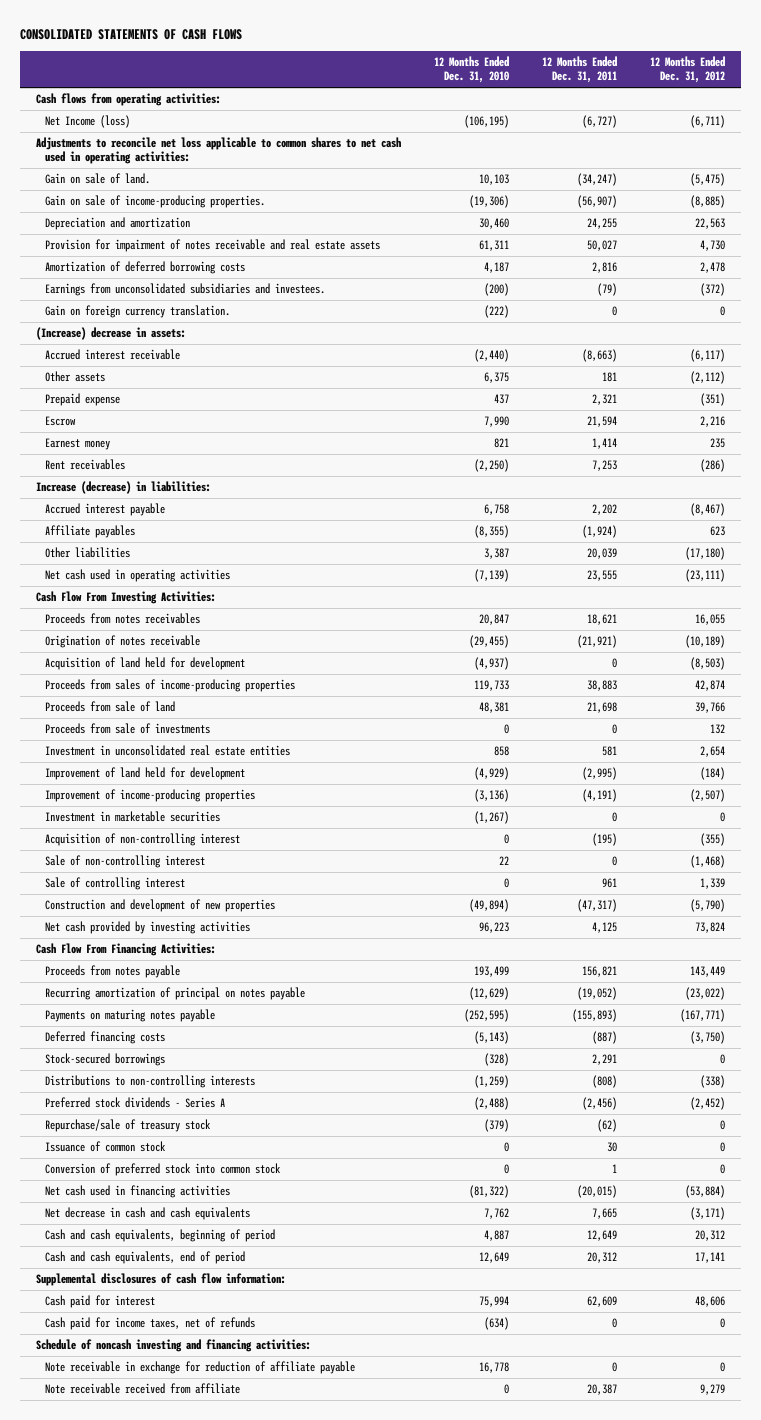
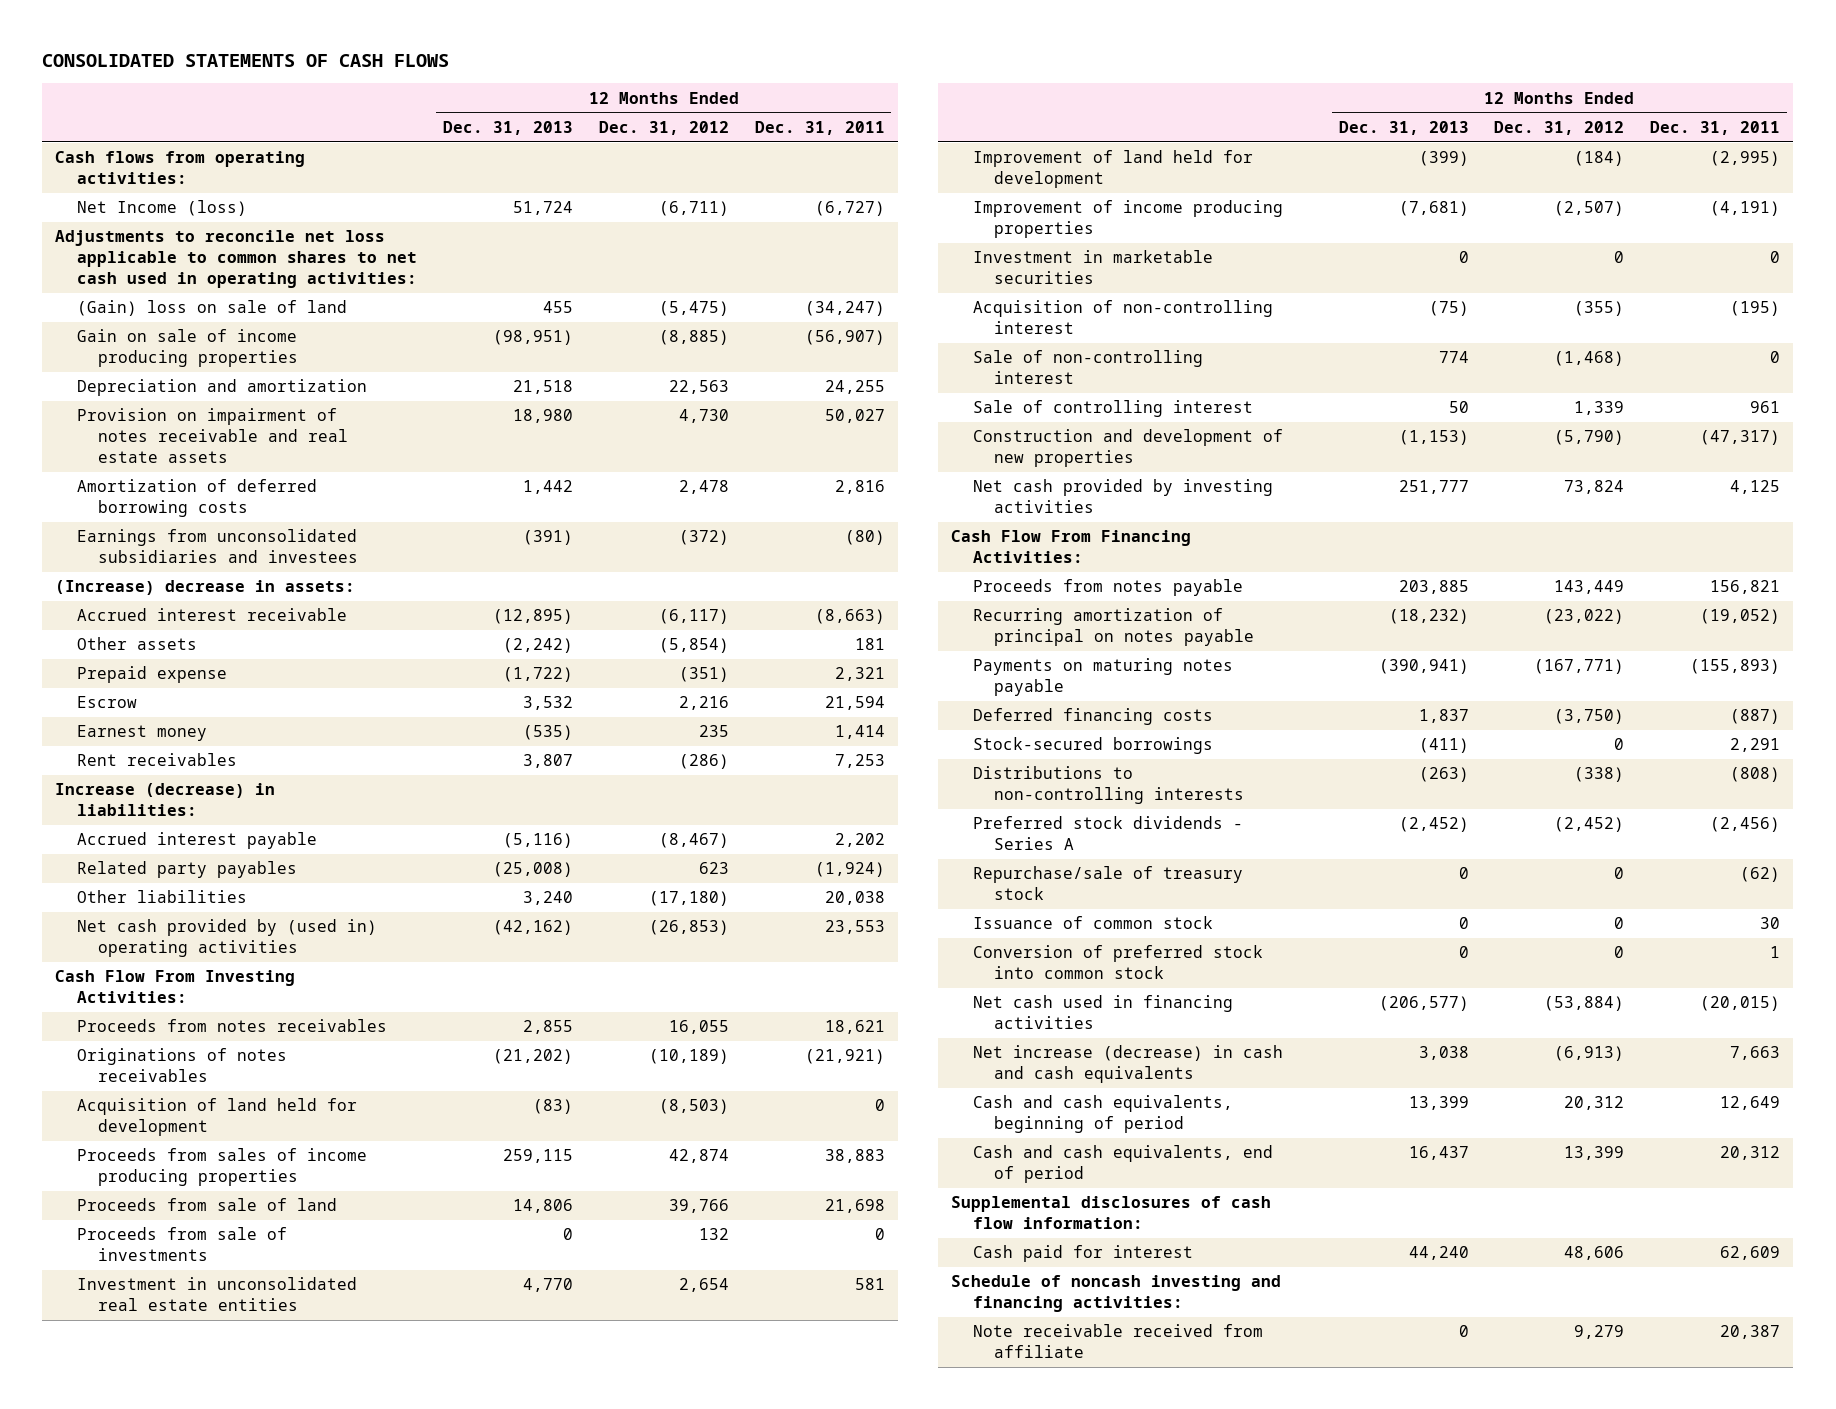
[434,56,510,84] 12 Months Ended Dec. 31, 2010 -> none
none -> [442,120,573,135] Dec. 31, 2013
[44,173,150,185] Gain on sale of land. -> [76,300,347,317] (Gain) loss on sale of land
[44,195,265,209] Gain on sale of income-producing properties. -> [76,329,299,368] Gain on sale of income producing properties
[44,239,380,253] Provision for impairment of notes receivable and real estate assets -> [76,408,349,464] Provision on impairment of notes receivable and real estate assets
[44,305,230,319] Gain on foreign currency translation. -> none
[44,283,325,297] Earnings from unconsolidated subsidiaries and investees. -> [76,529,359,564] Earnings from unconsolidated subsidiaries and investees
[596,283,617,297] (79) -> [844,530,885,546] (80)
[689,371,725,385] (2,112) -> [658,638,729,654] (5,854)
[44,525,135,539] Affiliate payables -> [76,861,297,879] Related party payables
[586,548,617,560] 20,039 -> [824,891,885,906] 20,038
[44,569,230,583] Net cash used in operating activities -> [76,919,377,958] Net cash provided by (used in) operating activities
[586,570,617,582] 23,555 -> [824,920,885,935] 23,553
[684,569,725,583] (23,111) -> [648,920,729,936] (26,853)
[44,635,200,649] Origination of notes receivable -> [76,1048,287,1083] Originations of notes receivables
[44,679,295,693] Proceeds from sales of income-producing properties -> [76,1148,367,1187] Proceeds from sales of income producing properties
[44,789,255,803] Improvement of income-producing properties -> [972,200,1283,239] Improvement of income producing properties
[44,1207,250,1221] Net decrease in cash and cash equivalents -> [972,1045,1283,1084] Net increase (decrease) in cash and cash equivalents
[591,1208,617,1220] 7,665 -> [1730,1046,1781,1061] 7,663
[689,1207,725,1221] (3,171) -> [1554,1046,1625,1062] (6,913)
[694,1252,725,1264] 17,141 -> [1564,1146,1625,1161] 13,399
[44,1317,255,1331] Cash paid for income taxes, net of refunds -> none
[44,1361,355,1375] Note receivable in exchange for reduction of affiliate payable -> none

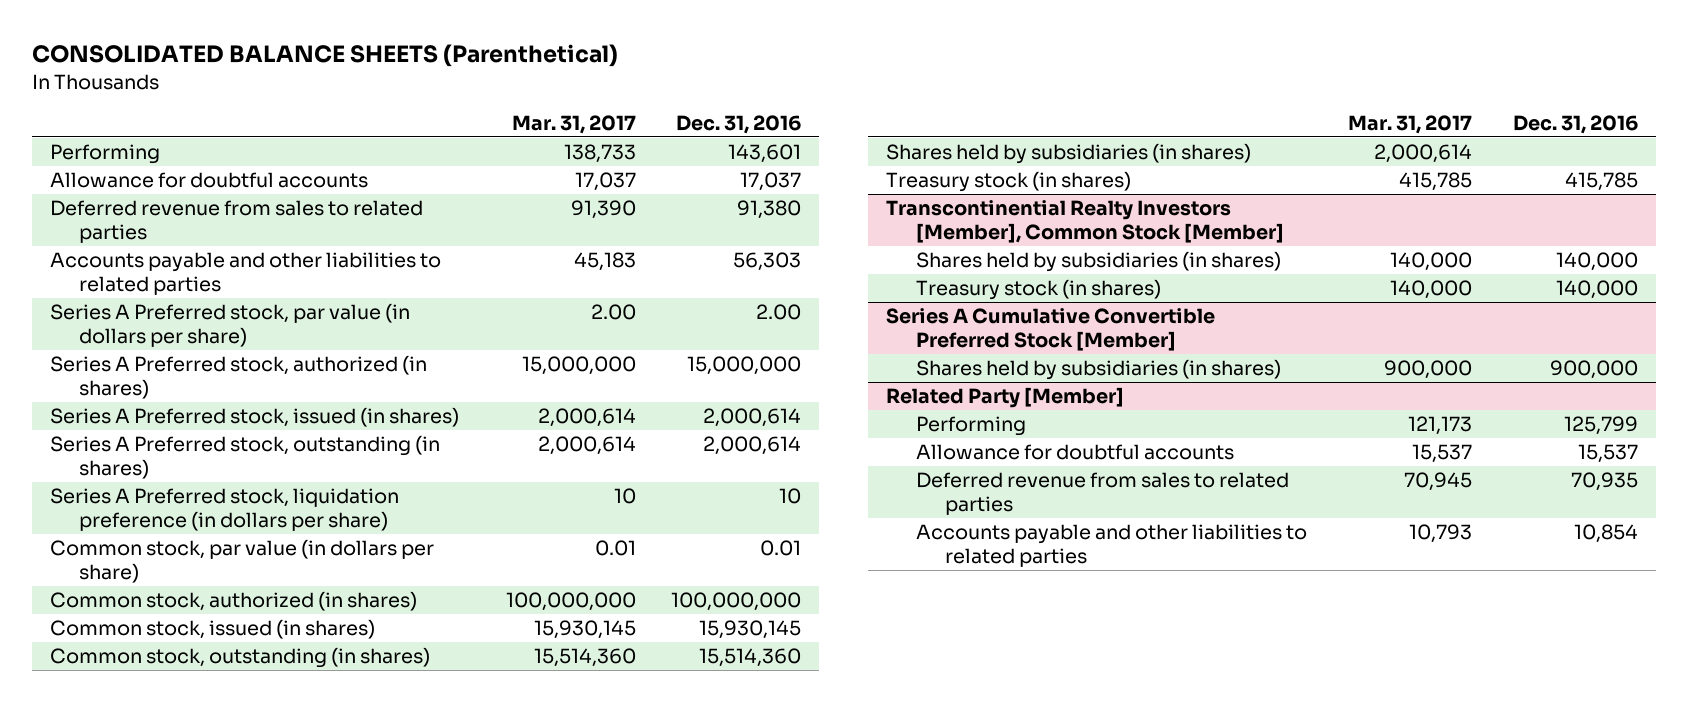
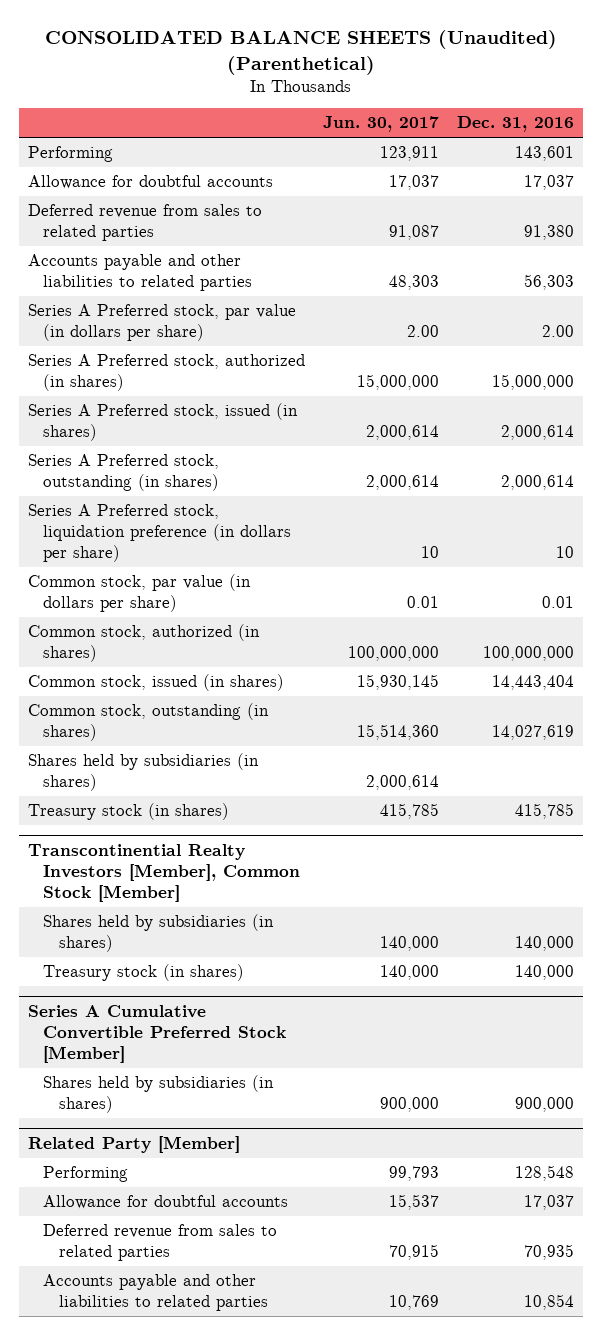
[31,44,618,68] CONSOLIDATED BALANCE SHEETS (Parenthetical) -> [45,30,558,75] CONSOLIDATED BALANCE SHEETS (Unaudited) (Parenthetical)
[511,114,636,134] Mar. 31, 2017 -> none
none -> [323,116,440,133] Jun. 30, 2017
[699,620,802,640] 15,930,145 -> [492,675,575,691] 14,443,404
[699,648,802,668] 15,514,360 -> [492,725,575,741] 14,027,619
[1563,416,1638,436] 125,799 -> [515,1165,575,1182] 128,548
[1577,444,1638,464] 15,537 -> [524,1195,575,1211] 17,037

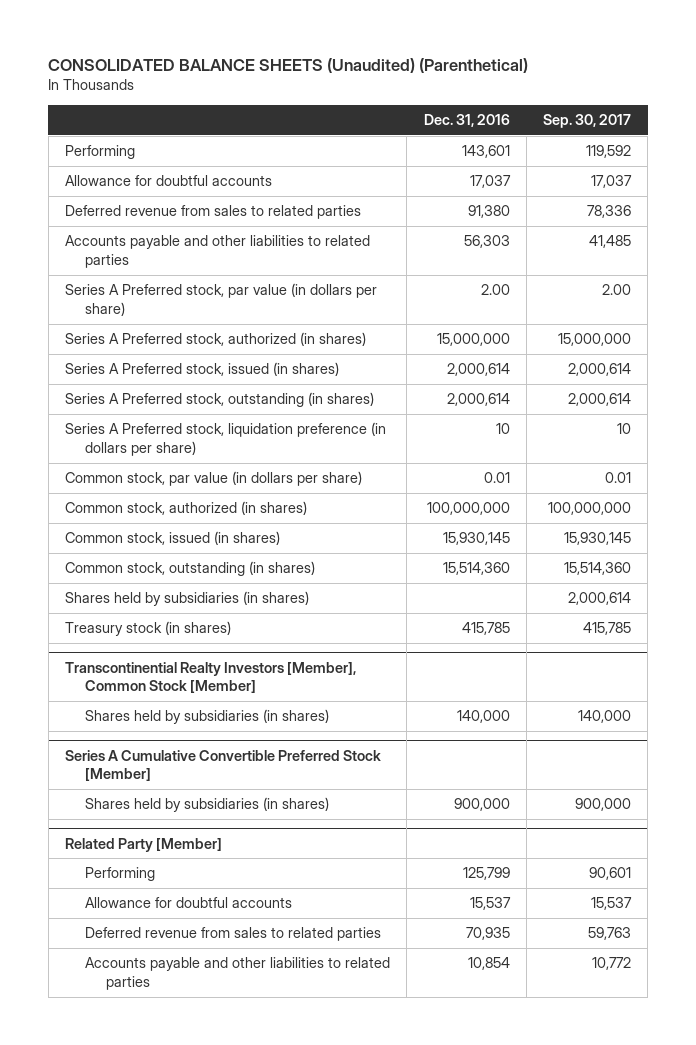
[323,116,440,133] Jun. 30, 2017 -> none
none -> [542,114,631,129] Sep. 30, 2017
[492,675,575,691] 14,443,404 -> [442,532,510,546] 15,930,145
[492,725,575,741] 14,027,619 -> [442,562,510,576] 15,514,360
[43,964,245,982] Treasury stock (in shares) -> none
[515,1165,575,1182] 128,548 -> [462,867,510,881] 125,799
[524,1195,575,1211] 17,037 -> [469,897,511,911] 15,537

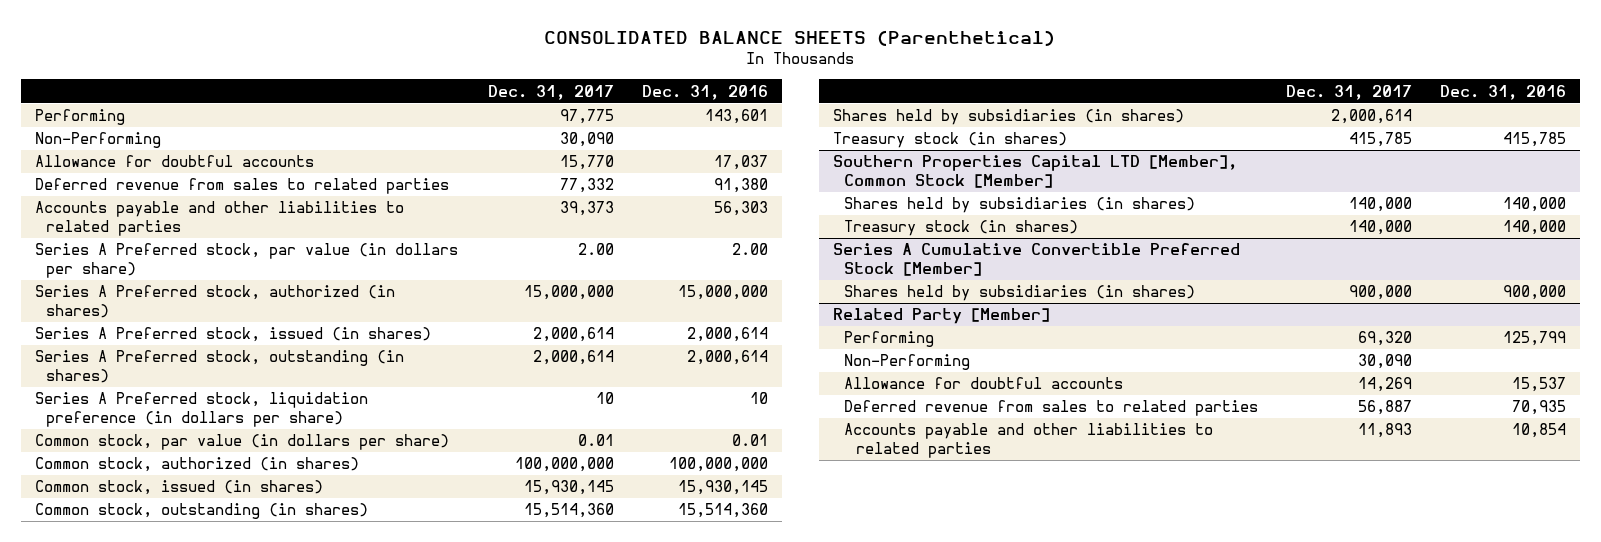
[48,57,529,73] CONSOLIDATED BALANCE SHEETS (Unaudited) (Parenthetical) -> [544,30,1056,47] CONSOLIDATED BALANCE SHEETS (Parenthetical)
[542,114,631,129] Sep. 30, 2017 -> none
none -> [487,84,614,100] Dec. 31, 2017
none -> [34,132,161,149] Non-Performing
[64,661,356,694] Transcontinential Realty Investors [Member], Common Stock [Member] -> none
none -> [832,155,1237,189] Southern Properties Capital LTD [Member], Common Stock [Member]
none -> [844,220,1079,237] Treasury stock (in shares)
none -> [844,354,971,371] Non-Performing

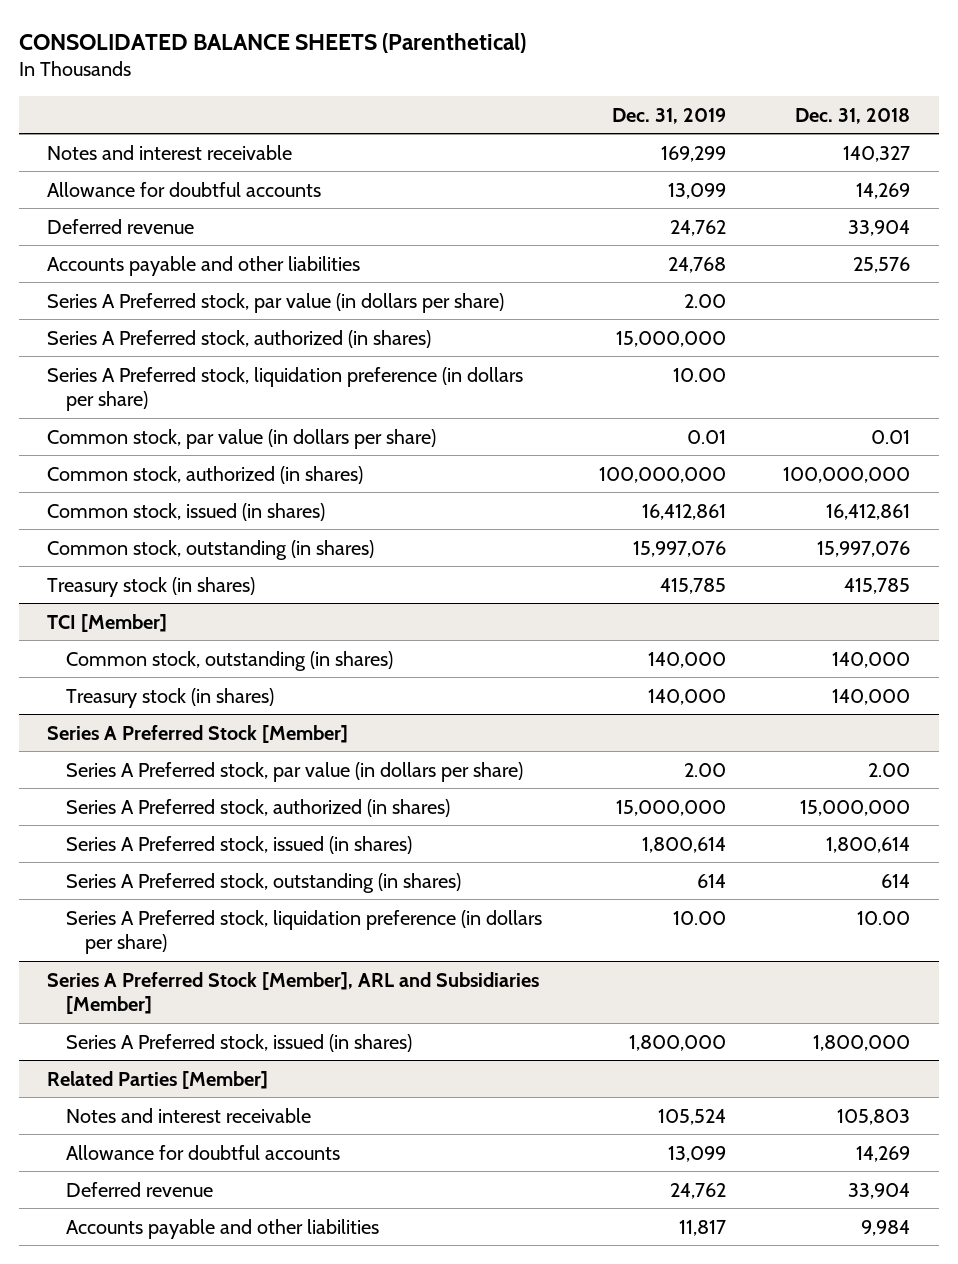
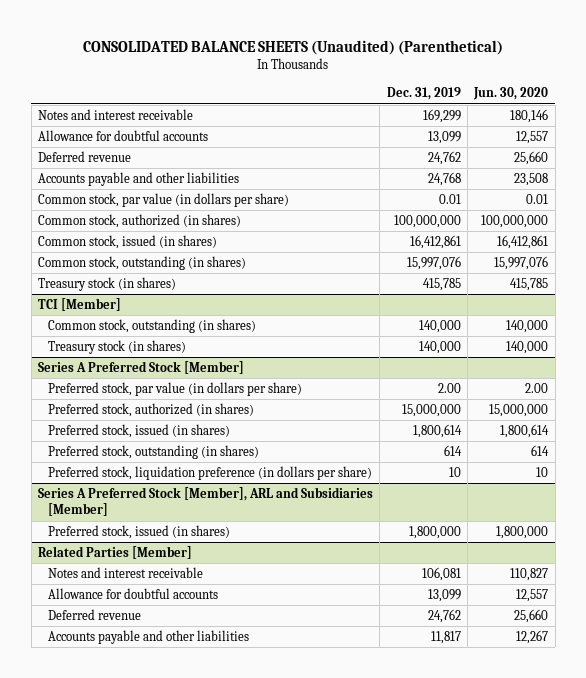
[18,32,526,53] CONSOLIDATED BALANCE SHEETS (Parenthetical) -> [83,39,504,55] CONSOLIDATED BALANCE SHEETS (Unaudited) (Parenthetical)
[795,107,911,124] Dec. 31, 2018 -> none
none -> [473,87,549,101] Jun. 30, 2020
[47,292,505,313] Series A Preferred stock, par value (in dollars per share) -> none
[47,329,432,348] Series A Preferred stock, authorized (in shares) -> none
[47,366,524,412] Series A Preferred stock, liquidation preference (in dollars per share) -> none
[66,761,524,782] Series A Preferred stock, par value (in dollars per share) -> [47,382,302,397] Preferred stock, par value (in dollars per share)
[66,798,451,817] Series A Preferred stock, authorized (in shares) -> [47,403,254,418] Preferred stock, authorized (in shares)
[66,835,413,854] Series A Preferred stock, issued (in shares) -> [47,424,230,439] Preferred stock, issued (in shares)
[66,872,462,893] Series A Preferred stock, outstanding (in shares) -> [47,445,259,460] Preferred stock, outstanding (in shares)
[66,909,543,955] Series A Preferred stock, liquidation preference (in dollars per share) -> [47,466,372,481] Preferred stock, liquidation preference (in dollars per share)
[673,910,727,925] 10.00 -> [448,467,461,478] 10
[66,1033,413,1052] Series A Preferred stock, issued (in shares) -> [47,525,230,540] Preferred stock, issued (in shares)
[658,1108,727,1125] 105,524 -> [421,567,461,582] 106,081

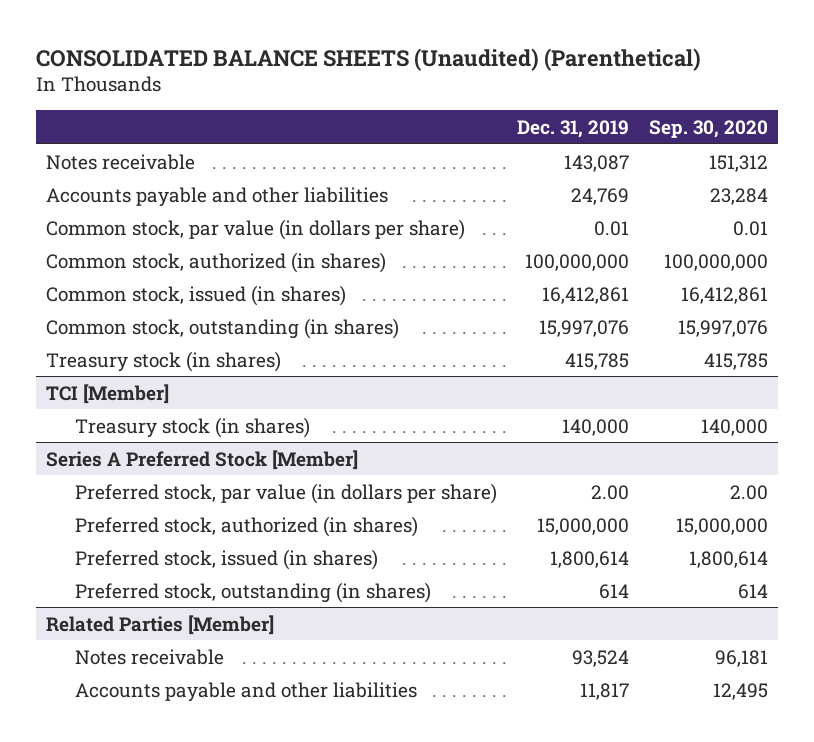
[473,87,549,101] Jun. 30, 2020 -> none
none -> [648,119,768,138] Sep. 30, 2020
[38,130,209,142] Allowance for doubtful accounts -> none
[38,151,132,163] Deferred revenue -> none
[38,109,194,121] Notes and interest receivable -> [45,153,195,170] Notes receivable
[422,109,461,124] 169,299 -> [564,154,630,172] 143,087
[427,172,461,187] 24,768 -> [571,187,630,205] 24,769
[47,319,256,334] Common stock, outstanding (in shares) -> none
[47,466,372,481] Preferred stock, liquidation preference (in dollars per share) -> none
[38,487,374,517] Series A Preferred Stock [Member], ARL and Subsidiaries [Member] -> none
[47,525,230,540] Preferred stock, issued (in shares) -> none
[47,588,218,600] Allowance for doubtful accounts -> none
[47,609,141,621] Deferred revenue -> none
[47,567,203,579] Notes and interest receivable -> [75,648,225,665] Notes receivable
[421,567,461,582] 106,081 -> [572,649,630,667] 93,524

